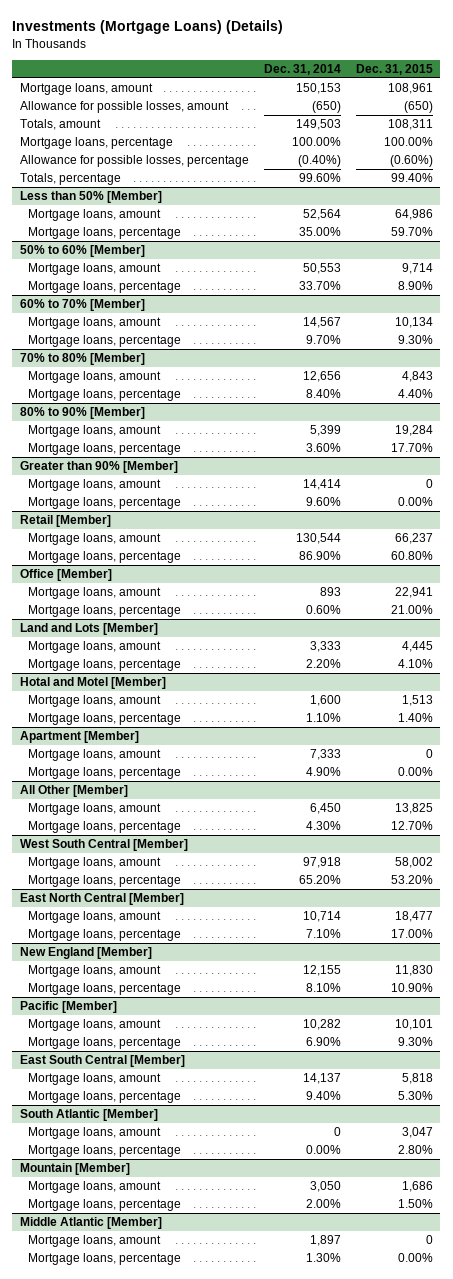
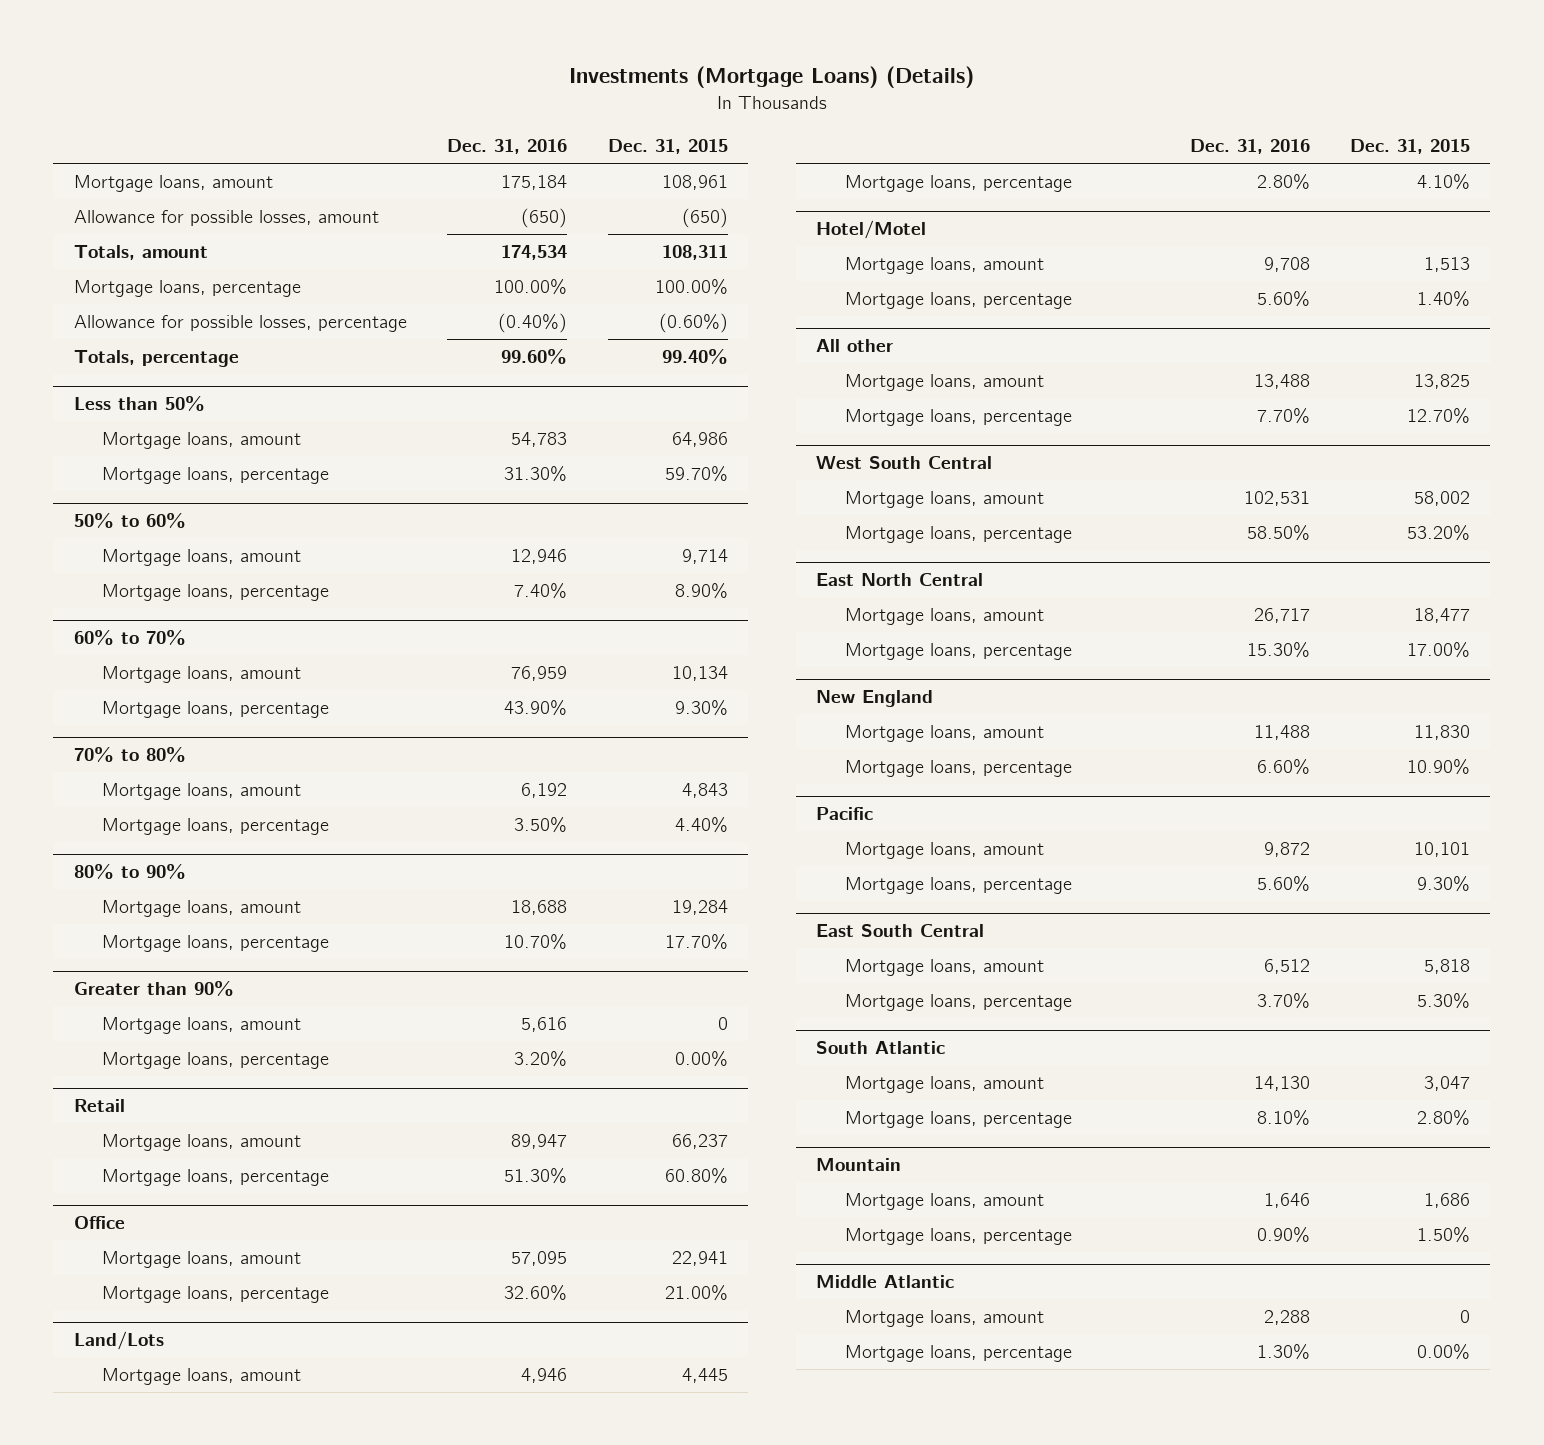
[263,63,341,75] Dec. 31, 2014 -> none
none -> [447,139,568,155] Dec. 31, 2016
[19,191,162,204] Less than 50% [Member] -> [73,396,205,412] Less than 50%
[19,245,145,258] 50% to 60% [Member] -> [73,513,186,529] 50% to 60%
[19,299,145,312] 60% to 70% [Member] -> [73,630,186,646] 60% to 70%
[19,353,145,366] 70% to 80% [Member] -> [73,747,186,763] 70% to 80%
[19,407,145,420] 80% to 90% [Member] -> [73,864,186,880] 80% to 90%
[19,461,178,474] Greater than 90% [Member] -> [73,981,234,997] Greater than 90%
[19,515,111,528] Retail [Member] -> [73,1099,125,1113] Retail
[19,569,112,582] Office [Member] -> [73,1216,125,1230] Office
[19,623,158,636] Land and Lots [Member] -> [73,1331,164,1351] Land/Lots
[19,677,166,690] Hotal and Motel [Member] -> [816,220,927,240] Hotel/Motel
[19,731,139,744] Apartment [Member] -> none
[28,749,162,762] Mortgage loans, amount -> none
[28,767,182,780] Mortgage loans, percentage -> none
[19,785,128,798] All Other [Member] -> [816,339,894,353] All other
[19,839,188,852] West South Central [Member] -> [816,456,993,470] West South Central
[19,893,184,906] East North Central [Member] -> [816,573,984,587] East North Central
[19,947,152,960] New England [Member] -> [816,690,934,708] New England
[19,1001,117,1014] Pacific [Member] -> [816,807,874,821] Pacific
[19,1055,185,1068] East South Central [Member] -> [816,924,985,938] East South Central
[19,1109,158,1122] South Atlantic [Member] -> [816,1041,946,1055] South Atlantic
[19,1163,130,1176] Mountain [Member] -> [816,1158,902,1172] Mountain
[19,1217,162,1230] Middle Atlantic [Member] -> [816,1275,955,1289] Middle Atlantic

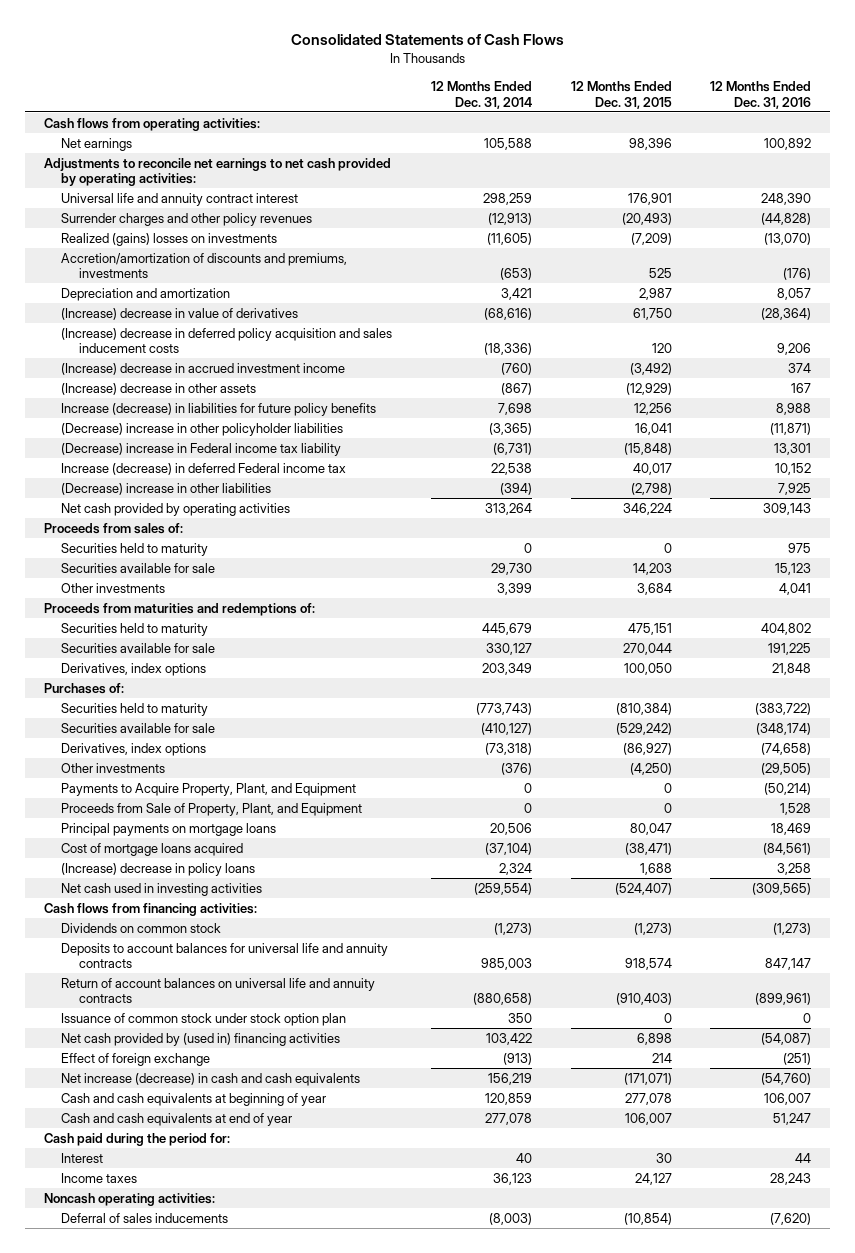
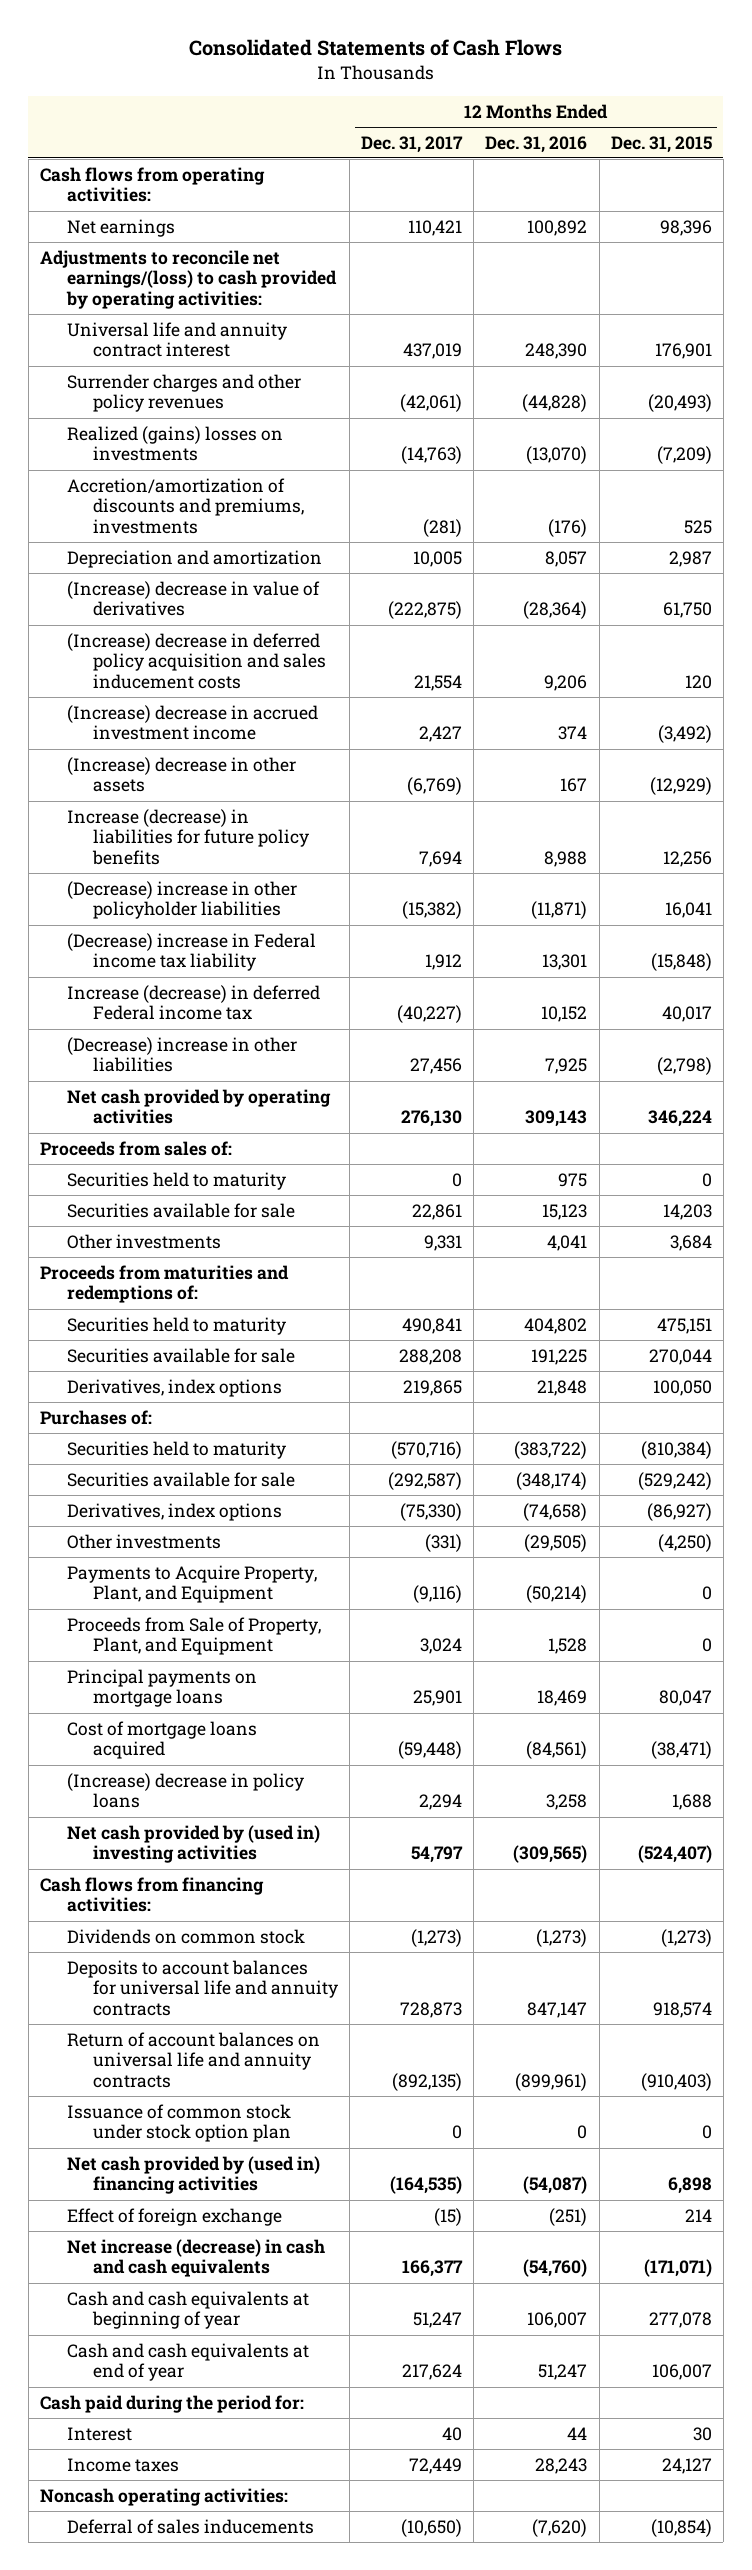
[430,81,532,109] 12 Months Ended Dec. 31, 2014 -> none
none -> [361,135,464,153] Dec. 31, 2017
[44,157,392,187] Adjustments to reconcile net earnings to net cash provided by operating activities: -> [40,249,337,310] Adjustments to reconcile net earnings/(loss) to cash provided by operating activities:
[61,882,263,896] Net cash used in investing activities -> [66,1824,320,1864] Net cash provided by (used in) investing activities

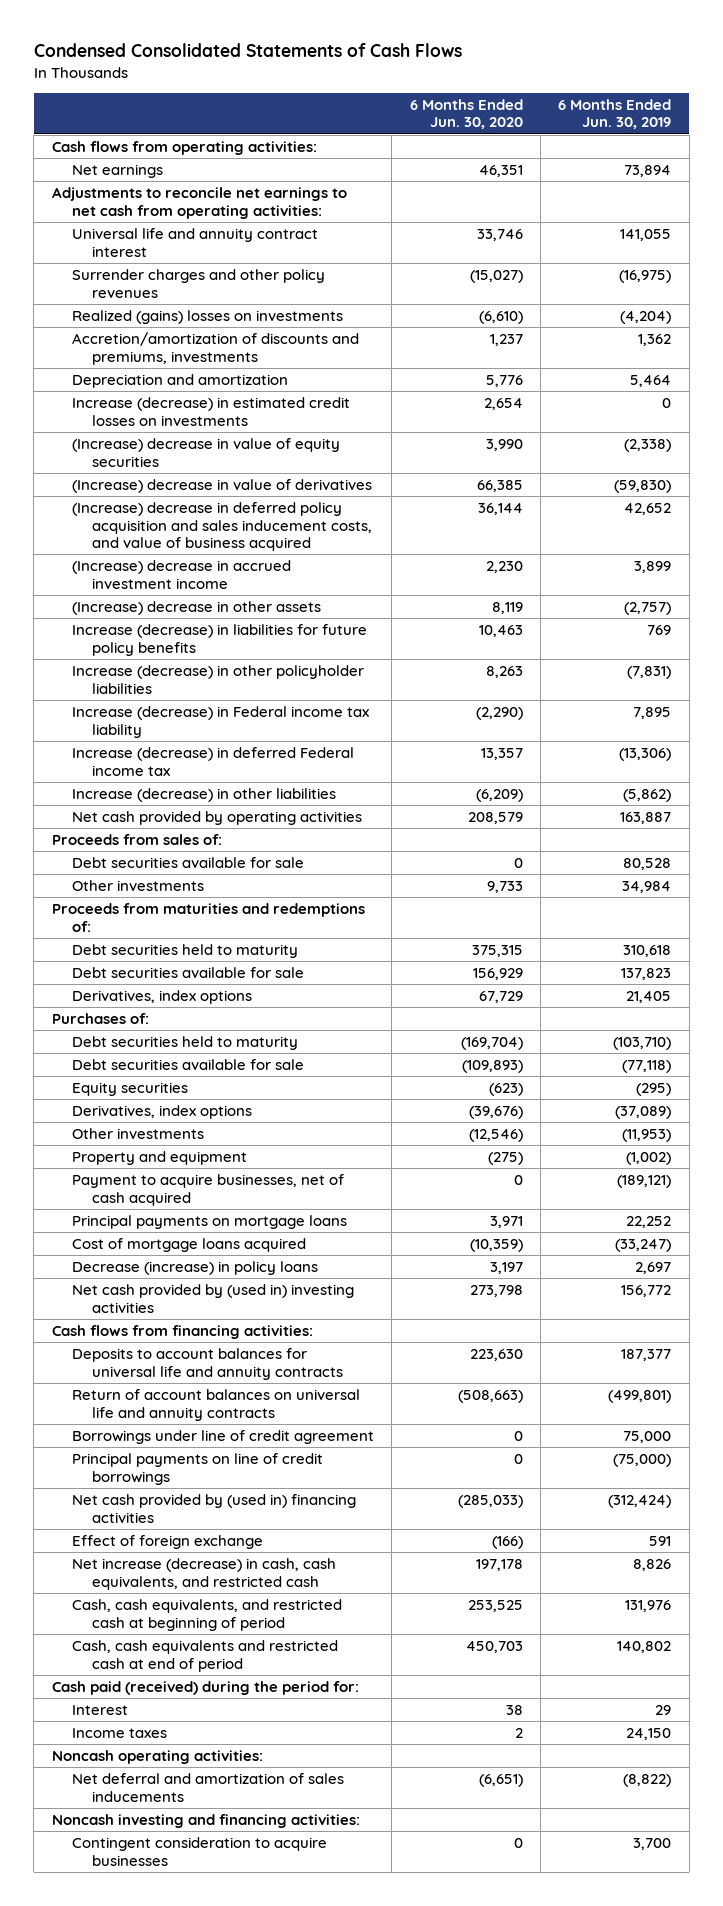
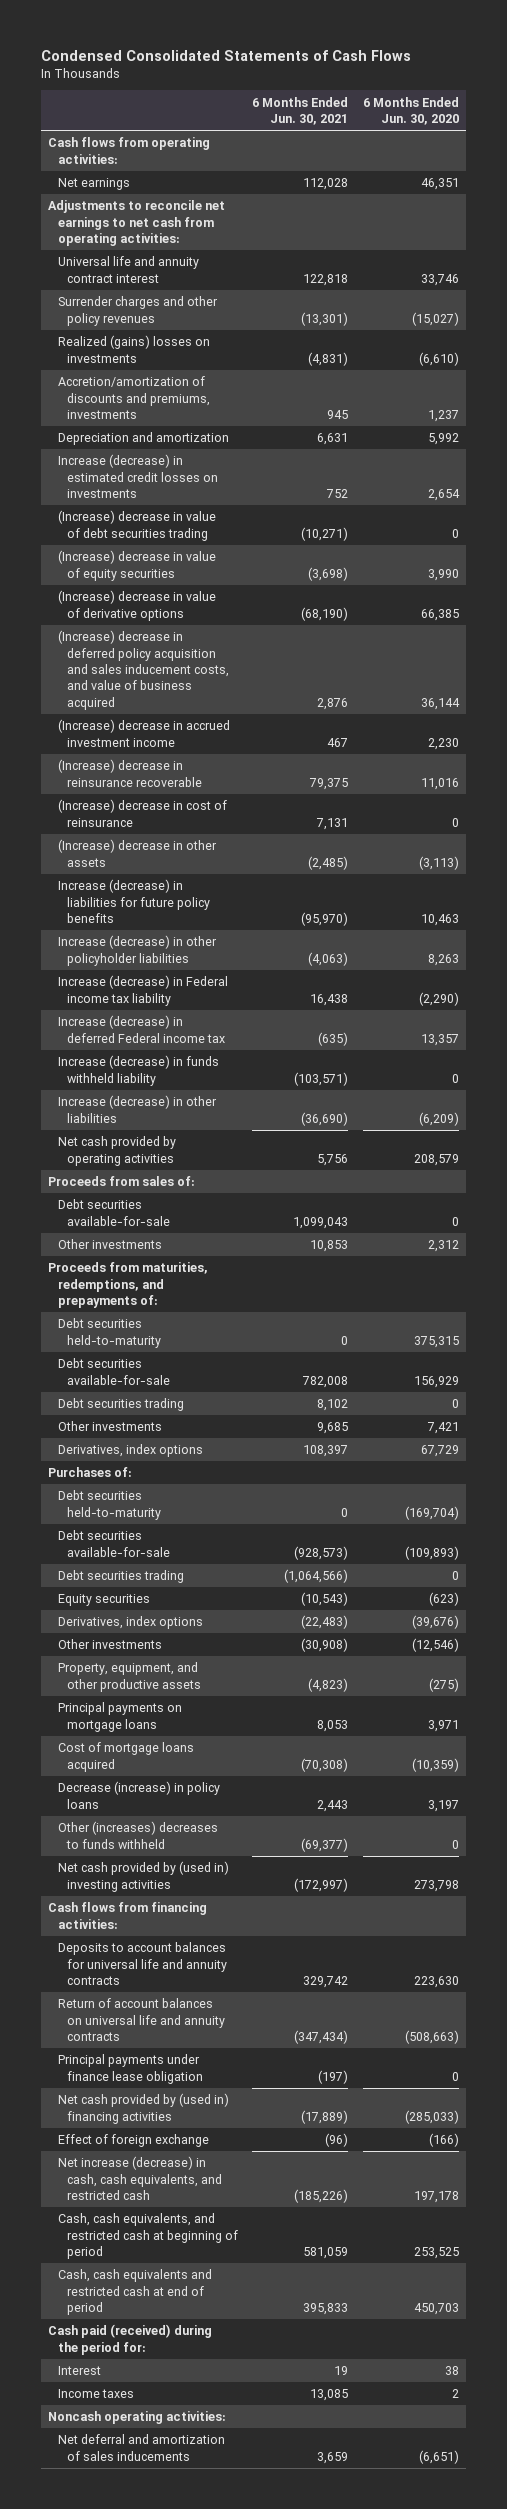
[558,98,672,130] 6 Months Ended Jun. 30, 2019 -> none
none -> [252,96,349,125] 6 Months Ended Jun. 30, 2021
[485,375,523,388] 5,776 -> [427,433,459,446] 5,992
none -> [57,510,216,541] (Increase) decrease in value of debt securities trading
[71,479,372,494] (Increase) decrease in value of derivatives -> [57,590,216,621] (Increase) decrease in value of derivative options
none -> [57,759,203,787] (Increase) decrease in reinsurance recoverable
none -> [57,799,227,827] (Increase) decrease in cost of reinsurance
[491,602,523,615] 8,119 -> [418,855,459,870] (3,113)
none -> [57,1055,219,1086] Increase (decrease) in funds withheld liability
[71,857,304,869] Debt securities available for sale -> [57,1199,171,1226] Debt securities available-for-sale
[486,881,523,894] 9,733 -> [427,1240,459,1253] 2,312
[51,903,365,932] Proceeds from maturities and redemptions of: -> [48,1262,209,1308] Proceeds from maturities, redemptions, and prepayments of:
[71,944,298,959] Debt securities held to maturity -> [57,1318,162,1348] Debt securities held-to-maturity
[71,967,304,979] Debt securities available for sale -> [57,1358,171,1385] Debt securities available-for-sale
none -> [57,1398,184,1412] Debt securities trading
none -> [57,1421,162,1432] Other investments
[71,1036,298,1051] Debt securities held to maturity -> [57,1490,162,1520] Debt securities held-to-maturity
[71,1059,304,1071] Debt securities available for sale -> [57,1530,171,1557] Debt securities available-for-sale
none -> [57,1570,184,1584] Debt securities trading
[71,1174,344,1206] Payment to acquire businesses, net of cash acquired -> none
[71,1151,247,1166] Property and equipment -> [57,1662,202,1692] Property, equipment, and other productive assets
none -> [57,1821,218,1849] Other (increases) decreases to funds withheld
[71,1430,374,1445] Borrowings under line of credit agreement -> none
[71,1453,323,1485] Principal payments on line of credit borrowings -> none
none -> [57,2054,204,2084] Principal payments under finance lease obligation
[51,1814,360,1829] Noncash investing and financing activities: -> none
[71,1837,327,1866] Contingent consideration to acquire businesses -> none

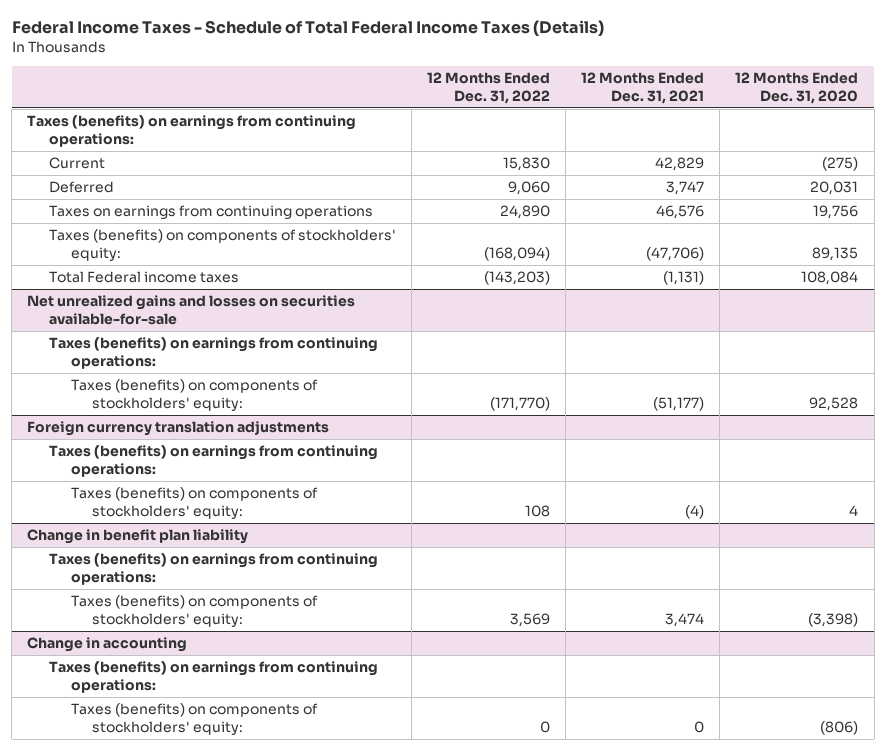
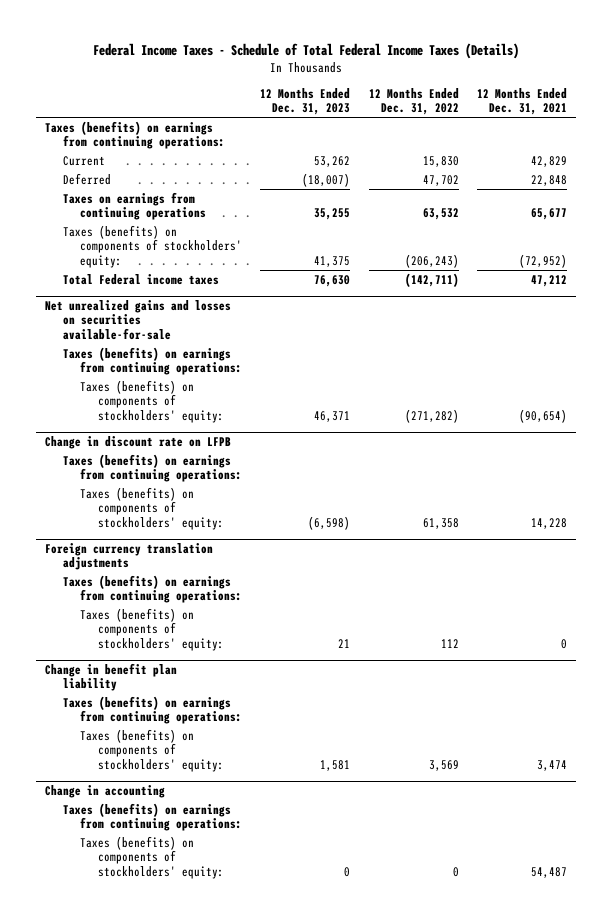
[735,72,859,104] 12 Months Ended Dec. 31, 2020 -> none
none -> [260,87,351,116] 12 Months Ended Dec. 31, 2023
[508,181,551,196] 9,060 -> [422,174,459,186] 47,702
[666,181,705,196] 3,747 -> [530,174,567,186] 22,848
[500,205,551,220] 24,890 -> [422,208,459,221] 63,532
[656,205,705,220] 46,576 -> [530,208,567,221] 65,677
[484,246,551,261] (168,094) -> [404,253,459,268] (206,243)
[646,246,705,261] (47,706) -> [518,253,567,268] (72,952)
[484,271,551,286] (143,203) -> [404,272,459,287] (142,711)
[663,271,705,286] (1,131) -> [530,274,567,287] 47,212
[490,396,551,411] (171,770) -> [404,408,459,423] (271,282)
[653,396,705,411] (51,177) -> [518,408,567,423] (90,654)
none -> [45,435,232,449] Change in discount rate on LFPB
none -> [62,453,243,483] Taxes (benefits) on earnings from continuing operations:
none -> [80,486,224,530] Taxes (benefits) on components of stockholders' equity:
[525,504,551,517] 108 -> [440,638,459,648] 112
[685,504,705,519] (4) -> [560,638,567,649] 0
[694,720,705,733] 0 -> [530,866,567,878] 54,487

